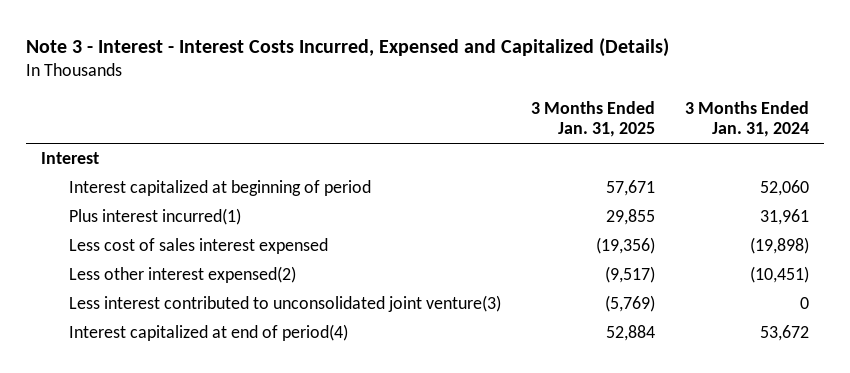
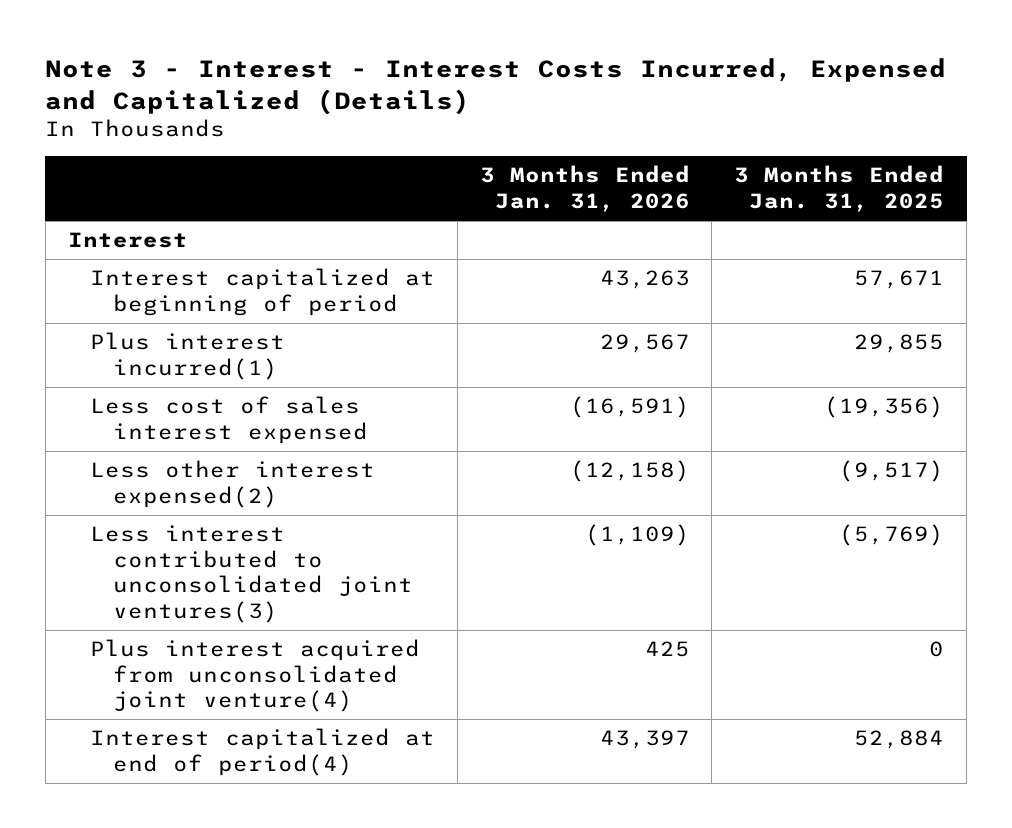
[685,100,810,138] 3 Months Ended Jan. 31, 2024 -> none
none -> [479,165,690,213] 3 Months Ended Jan. 31, 2026
[68,294,501,312] Less interest contributed to unconsolidated joint venture(3) -> [90,525,413,623] Less interest contributed to unconsolidated joint ventures(3)
none -> [90,639,421,713] Plus interest acquired from unconsolidated joint venture(4)

